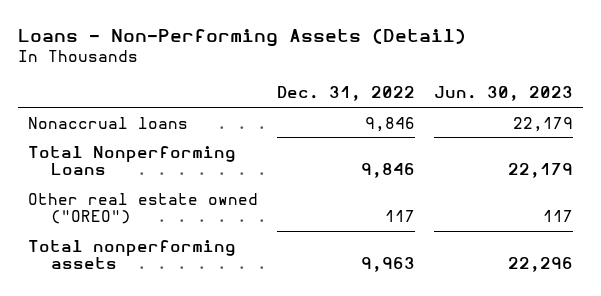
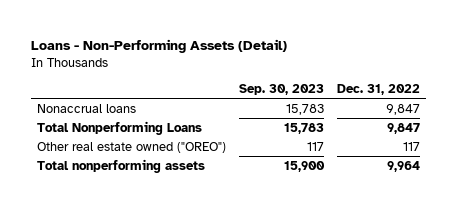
[434,86,574,102] Jun. 30, 2023 -> none
none -> [238,84,324,96] Sep. 30, 2023
[364,116,415,132] 9,846 -> [385,103,420,115] 9,847
[360,163,415,179] 9,846 -> [386,122,420,134] 9,847
[360,257,415,273] 9,963 -> [386,160,420,172] 9,964

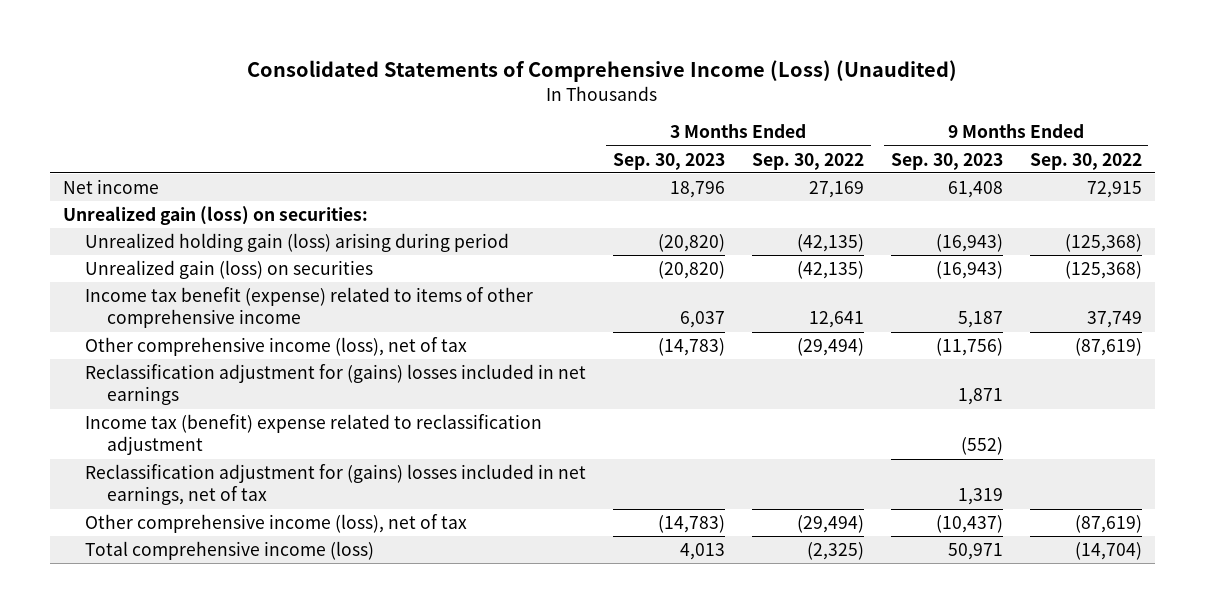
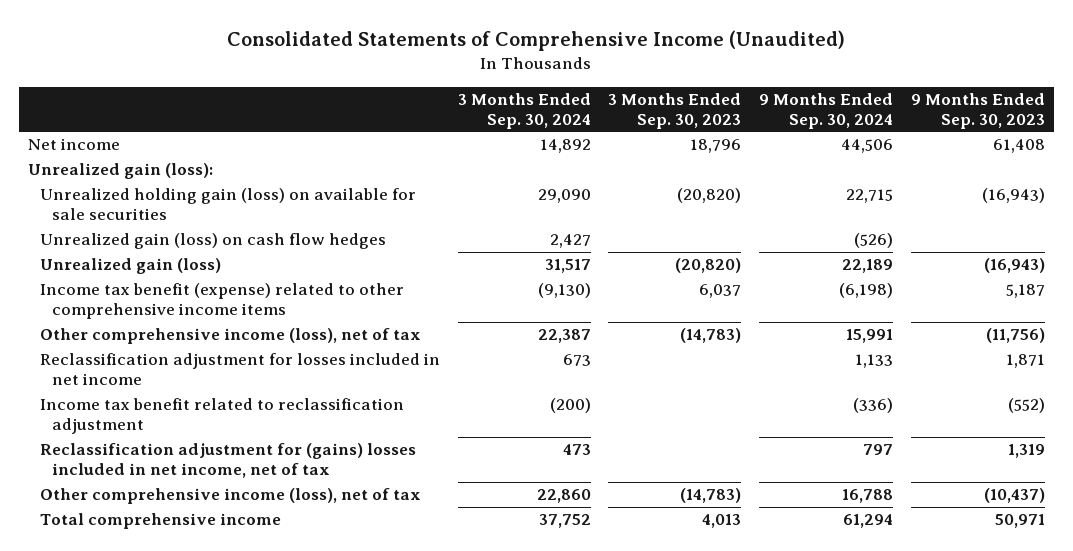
[247,60,958,83] Consolidated Statements of Comprehensive Income (Loss) (Unaudited) -> [227,30,846,52] Consolidated Statements of Comprehensive Income (Unaudited)
[751,152,864,170] Sep. 30, 2022 -> none
[1029,152,1142,170] Sep. 30, 2022 -> none
none -> [457,92,591,129] 3 Months Ended Sep. 30, 2024
none -> [759,92,894,129] 9 Months Ended Sep. 30, 2024
[63,206,369,226] Unrealized gain (loss) on securities: -> [28,163,214,180] Unrealized gain (loss):
[85,233,510,253] Unrealized holding gain (loss) arising during period -> [40,188,417,221] Unrealized holding gain (loss) on available for sale securities
none -> [40,233,387,250] Unrealized gain (loss) on cash flow hedges
[85,260,374,280] Unrealized gain (loss) on securities -> [40,258,222,275] Unrealized gain (loss)
[85,287,534,329] Income tax benefit (expense) related to items of other comprehensive income -> [40,283,405,320] Income tax benefit (expense) related to other comprehensive income items
[85,364,587,406] Reclassification adjustment for (gains) losses included in net earnings -> [40,353,441,386] Reclassification adjustment for losses included in net income
[85,414,543,456] Income tax (benefit) expense related to reclassification adjustment -> [40,398,405,435] Income tax benefit related to reclassification adjustment
[85,464,587,506] Reclassification adjustment for (gains) losses included in net earnings, net of tax -> [40,443,417,479] Reclassification adjustment for (gains) losses included in net income, net of tax
[85,541,375,561] Total comprehensive income (loss) -> [40,513,282,530] Total comprehensive income

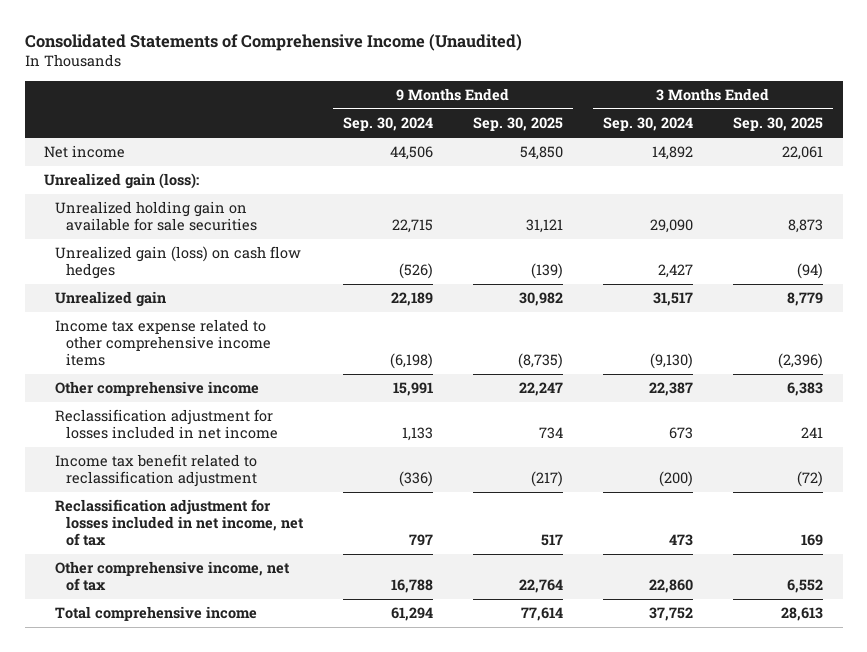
[608,92,742,129] 3 Months Ended Sep. 30, 2023 -> none
[910,92,1045,129] 9 Months Ended Sep. 30, 2023 -> none
none -> [473,117,564,132] Sep. 30, 2025
none -> [732,117,823,132] Sep. 30, 2025
[40,188,417,221] Unrealized holding gain (loss) on available for sale securities -> [55,201,258,232] Unrealized holding gain on available for sale securities
[40,258,222,275] Unrealized gain (loss) -> [55,291,167,308] Unrealized gain
[40,283,405,320] Income tax benefit (expense) related to other comprehensive income items -> [55,319,272,367] Income tax expense related to other comprehensive income items
[40,328,422,345] Other comprehensive income (loss), net of tax -> [55,381,260,397] Other comprehensive income
[40,443,417,479] Reclassification adjustment for (gains) losses included in net income, net of tax -> [55,499,305,547] Reclassification adjustment for losses included in net income, net of tax
[40,488,422,505] Other comprehensive income (loss), net of tax -> [55,561,291,592] Other comprehensive income, net of tax

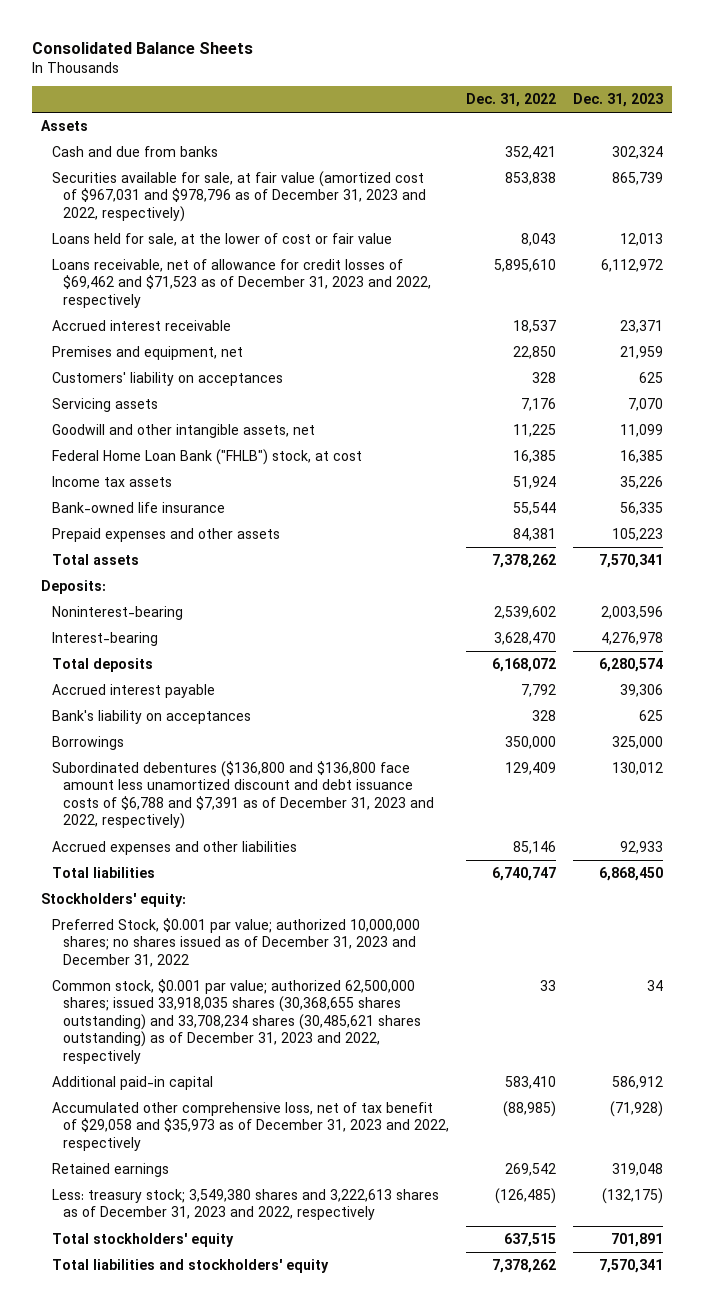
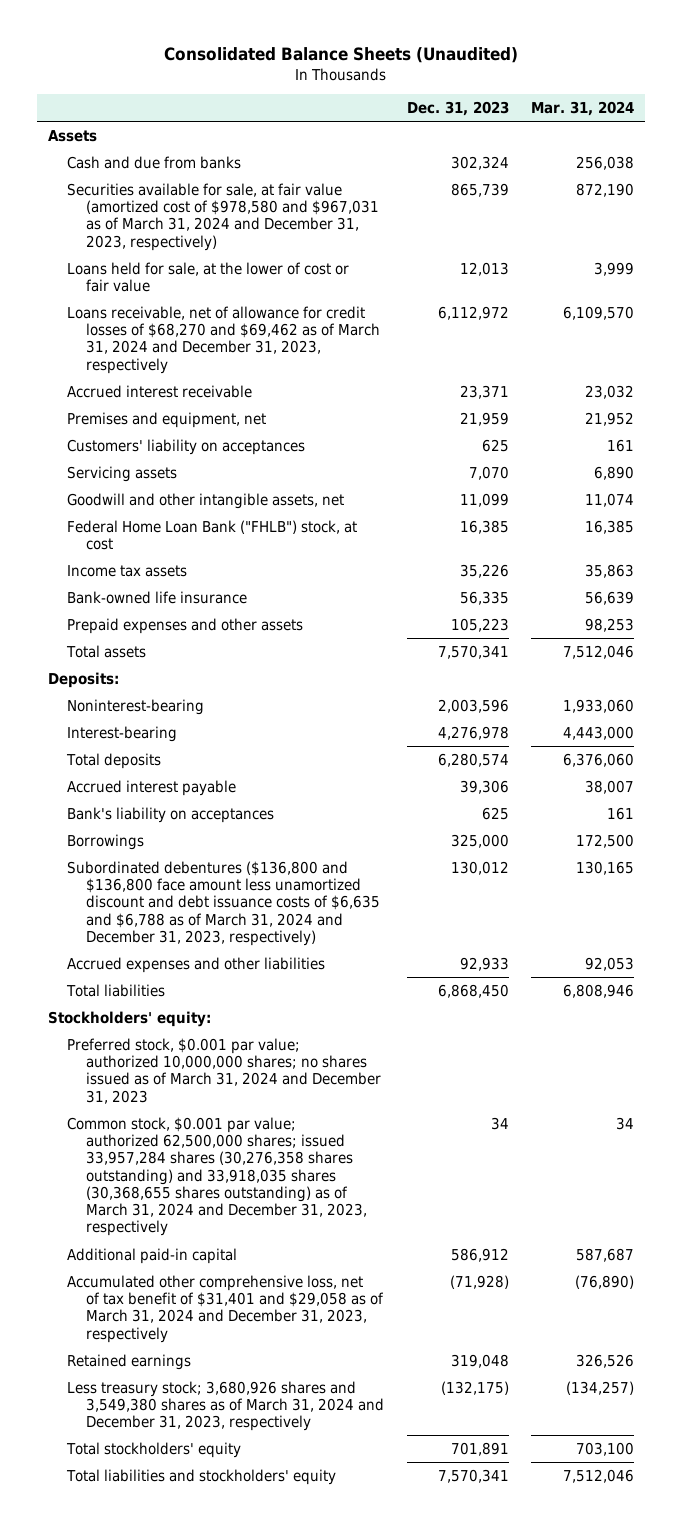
[32,41,254,54] Consolidated Balance Sheets -> [164,46,519,63] Consolidated Balance Sheets (Unaudited)
[465,93,556,108] Dec. 31, 2022 -> none
none -> [531,101,635,117] Mar. 31, 2024
[51,170,426,222] Securities available for sale, at fair value (amortized cost of $967,031 and $978,796 as of December 31, 2023 and 2022, respectively) -> [67,182,380,251] Securities available for sale, at fair value (amortized cost of $978,580 and $967,031 as of March 31, 2024 and December 31, 2023, respectively)
[51,258,431,308] Loans receivable, net of allowance for credit losses of $69,462 and $71,523 as of December 31, 2023 and 2022, respectively -> [67,305,381,374] Loans receivable, net of allowance for credit losses of $68,270 and $69,462 as of March 31, 2024 and December 31, 2023, respectively
[51,760,434,830] Subordinated debentures ($136,800 and $136,800 face amount less unamortized discount and debt issuance costs of $6,788 and $7,391 as of December 31, 2023 and 2022, respectively) -> [67,860,381,946] Subordinated debentures ($136,800 and $136,800 face amount less unamortized discount and debt issuance costs of $6,635 and $6,788 as of March 31, 2024 and December 31, 2023, respectively)
[51,917,420,967] Preferred Stock, $0.001 par value; authorized 10,000,000 shares; no shares issued as of December 31, 2023 and December 31, 2022 -> [67,1037,382,1104] Preferred stock, $0.001 par value; authorized 10,000,000 shares; no shares issued as of March 31, 2024 and December 31, 2023
[51,978,421,1064] Common stock, $0.001 par value; authorized 62,500,000 shares; issued 33,918,035 shares (30,368,655 shares outstanding) and 33,708,234 shares (30,485,621 shares outstanding) as of December 31, 2023 and 2022, respectively -> [67,1116,368,1237] Common stock, $0.001 par value; authorized 62,500,000 shares; issued 33,957,284 shares (30,276,358 shares outstanding) and 33,918,035 shares (30,368,655 shares outstanding) as of March 31, 2024 and December 31, 2023, respectively
[51,1101,449,1151] Accumulated other comprehensive loss, net of tax benefit of $29,058 and $35,973 as of December 31, 2023 and 2022, respectively -> [67,1274,385,1343] Accumulated other comprehensive loss, net of tax benefit of $31,401 and $29,058 as of March 31, 2024 and December 31, 2023, respectively
[51,1188,439,1221] Less: treasury stock; 3,549,380 shares and 3,222,613 shares as of December 31, 2023 and 2022, respectively -> [67,1380,385,1432] Less treasury stock; 3,680,926 shares and 3,549,380 shares as of March 31, 2024 and December 31, 2023, respectively

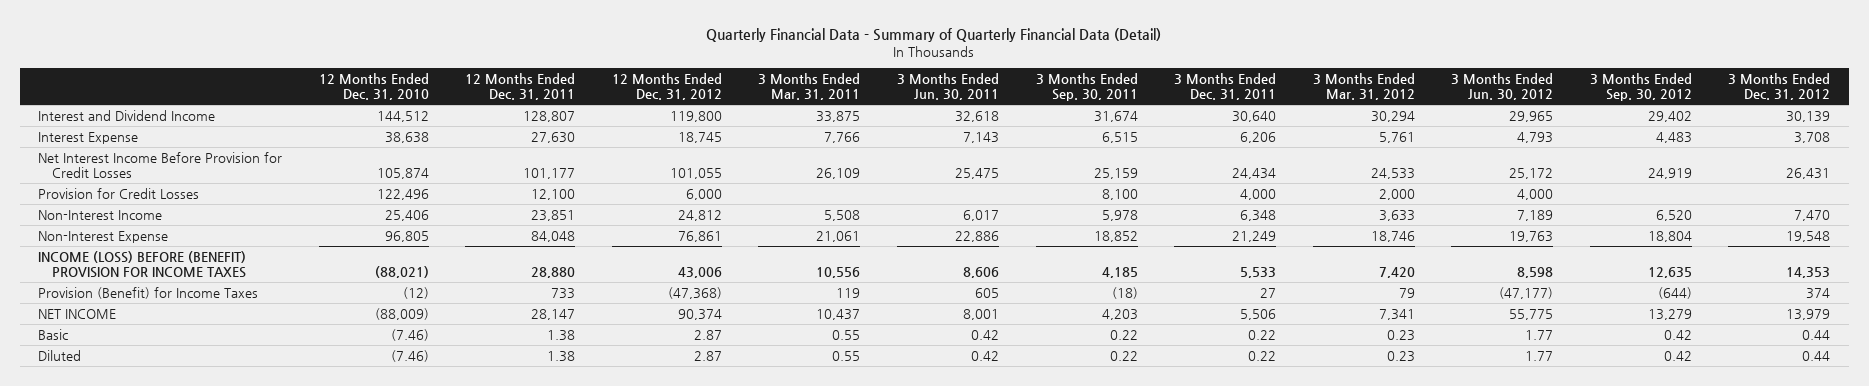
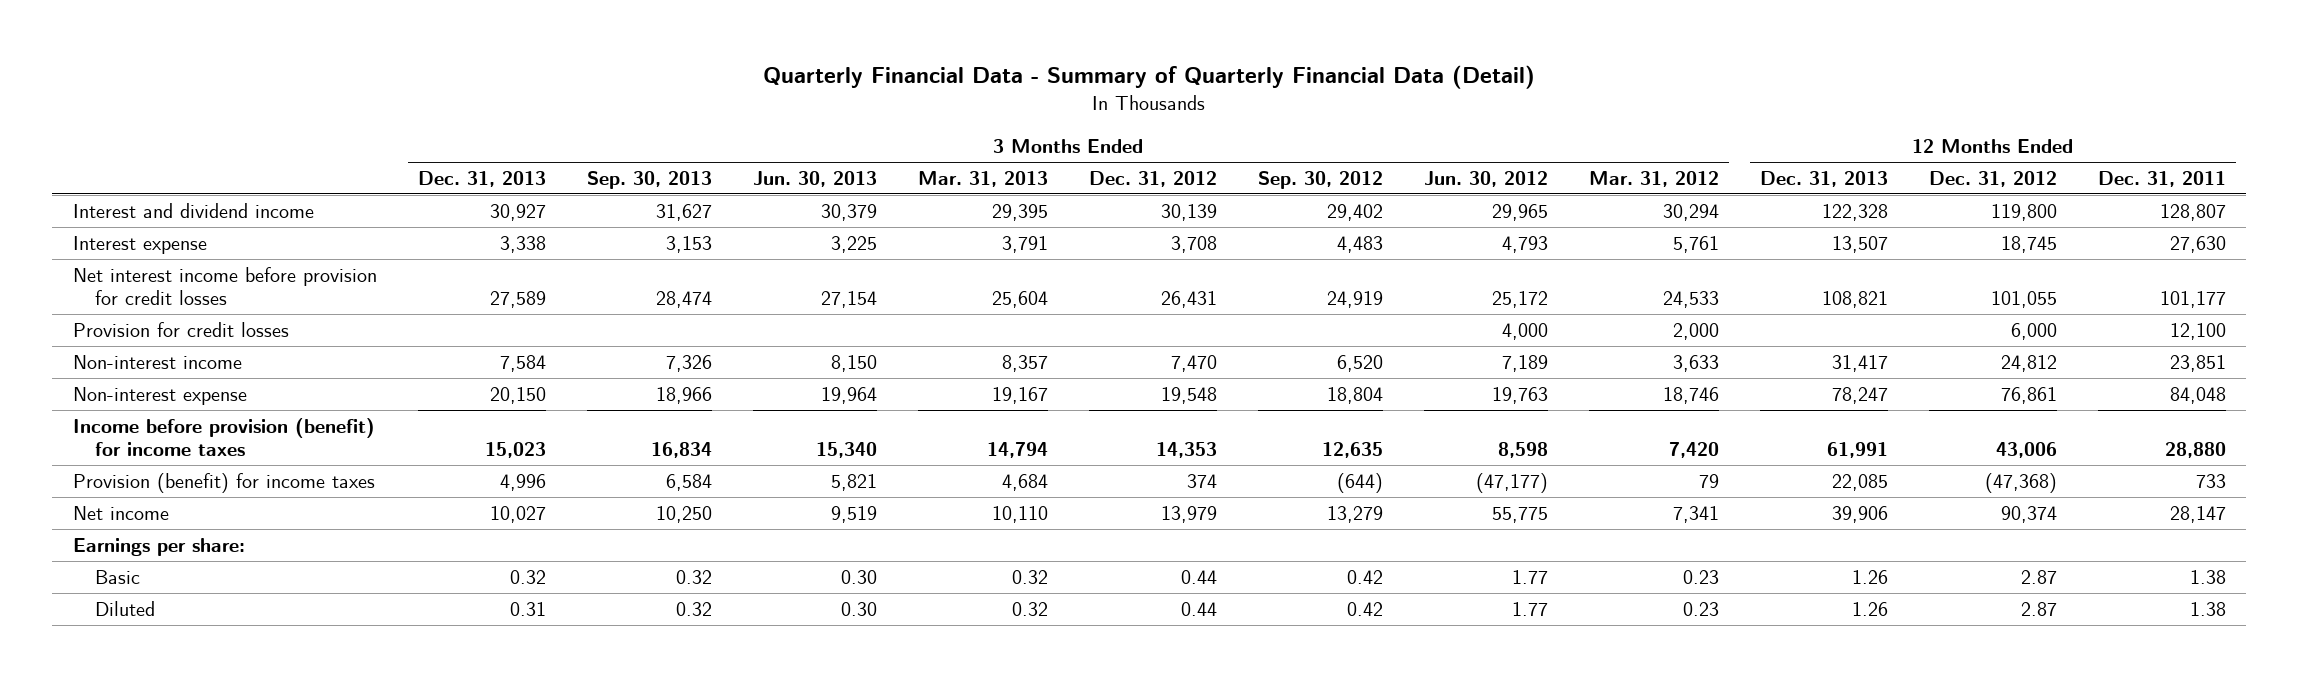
[318,72,429,101] 12 Months Ended Dec. 31, 2010 -> none
[758,72,861,101] 3 Months Ended Mar. 31, 2011 -> none
[896,72,999,101] 3 Months Ended Jun. 30, 2011 -> none
[1035,72,1138,102] 3 Months Ended Sep. 30, 2011 -> none
[1174,72,1277,101] 3 Months Ended Dec. 31, 2011 -> none
none -> [417,171,546,188] Dec. 31, 2013
none -> [586,171,712,190] Sep. 30, 2013
none -> [752,171,877,188] Jun. 30, 2013
none -> [917,171,1048,188] Mar. 31, 2013
none -> [1759,171,1888,188] Dec. 31, 2013
[38,109,216,121] Interest and Dividend Income -> [72,202,314,218] Interest and dividend income
[38,131,139,144] Interest Expense -> [72,235,207,254] Interest expense
[38,151,283,179] Net Interest Income Before Provision for Credit Losses -> [72,266,377,306] Net interest income before provision for credit losses
[38,187,200,199] Provision for Credit Losses -> [72,321,289,337] Provision for credit losses
[38,209,163,220] Non-Interest Income -> [72,354,242,369] Non-interest income
[38,230,169,243] Non-Interest Expense -> [72,386,247,405] Non-interest expense
[38,250,247,279] INCOME (LOSS) BEFORE (BENEFIT) PROVISION FOR INCOME TAXES -> [72,417,375,457] Income before provision (benefit) for income taxes
[38,286,259,299] Provision (Benefit) for Income Taxes -> [72,472,375,493] Provision (benefit) for income taxes
[38,308,117,319] NET INCOME -> [72,505,169,520] Net income
none -> [72,537,245,556] Earnings per share:

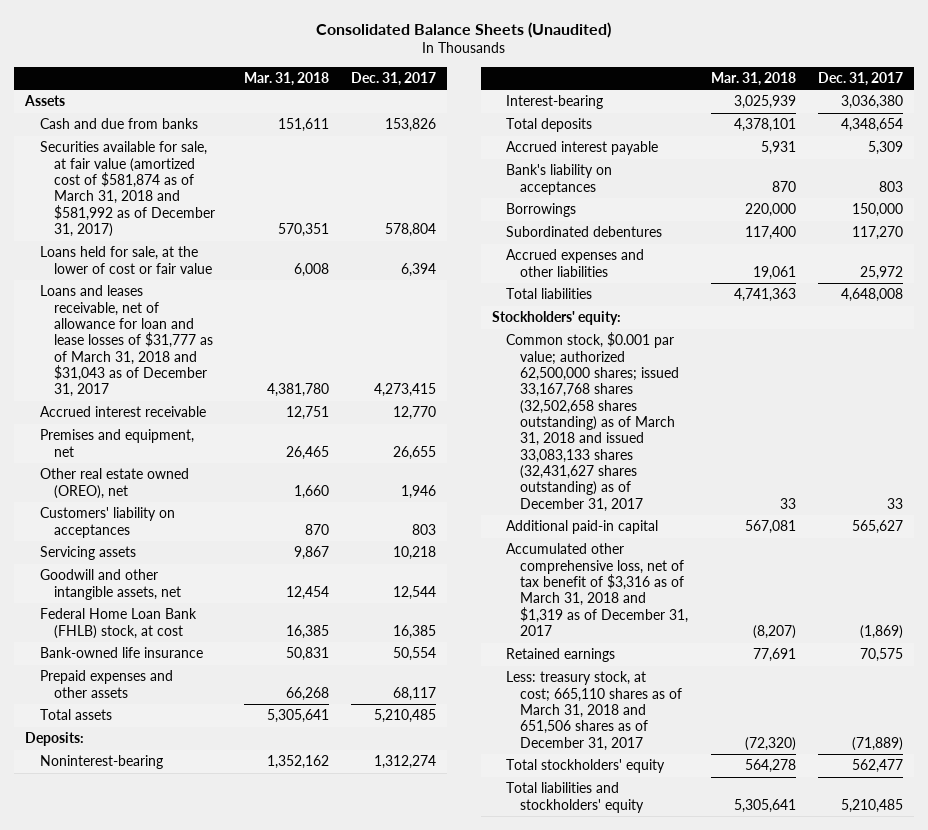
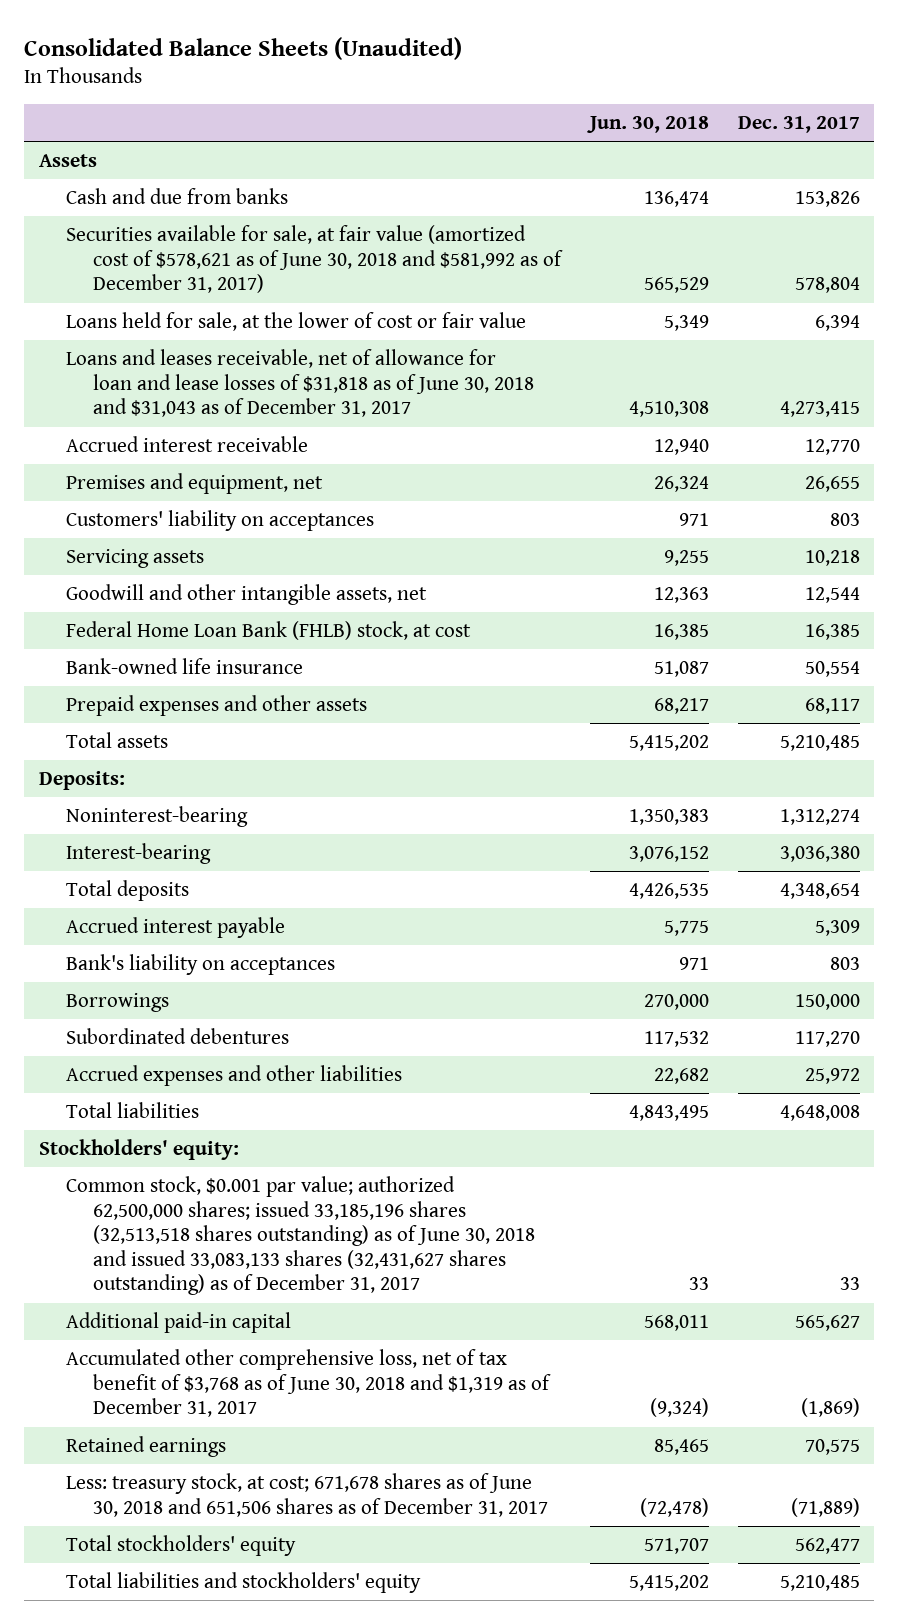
[244,71,330,86] Mar. 31, 2018 -> none
none -> [587,115,710,133] Jun. 30, 2018
[39,141,216,237] Securities available for sale, at fair value (amortized cost of $581,874 as of March 31, 2018 and $581,992 as of December 31, 2017) -> [66,224,564,294] Securities available for sale, at fair value (amortized cost of $578,621 as of June 30, 2018 and $581,992 as of December 31, 2017)
[39,285,214,398] Loans and leases receivable, net of allowance for loan and lease losses of $31,777 as of March 31, 2018 and $31,043 as of December 31, 2017 -> [66,348,535,418] Loans and leases receivable, net of allowance for loan and lease losses of $31,818 as of June 30, 2018 and $31,043 as of December 31, 2017
[39,468,189,499] Other real estate owned (OREO), net -> none
[506,332,680,512] Common stock, $0.001 par value; authorized 62,500,000 shares; issued 33,167,768 shares (32,502,658 shares outstanding) as of March 31, 2018 and issued 33,083,133 shares (32,431,627 shares outstanding) as of December 31, 2017 -> [66,1175,536,1296] Common stock, $0.001 par value; authorized 62,500,000 shares; issued 33,185,196 shares (32,513,518 shares outstanding) as of June 30, 2018 and issued 33,083,133 shares (32,431,627 shares outstanding) as of December 31, 2017
[506,543,689,636] Accumulated other comprehensive loss, net of tax benefit of $3,316 as of March 31, 2018 and $1,319 as of December 31, 2017 -> [66,1348,552,1418] Accumulated other comprehensive loss, net of tax benefit of $3,768 as of June 30, 2018 and $1,319 as of December 31, 2017
[506,671,683,751] Less: treasury stock, at cost; 665,110 shares as of March 31, 2018 and 651,506 shares as of December 31, 2017 -> [66,1472,549,1517] Less: treasury stock, at cost; 671,678 shares as of June 30, 2018 and 651,506 shares as of December 31, 2017

